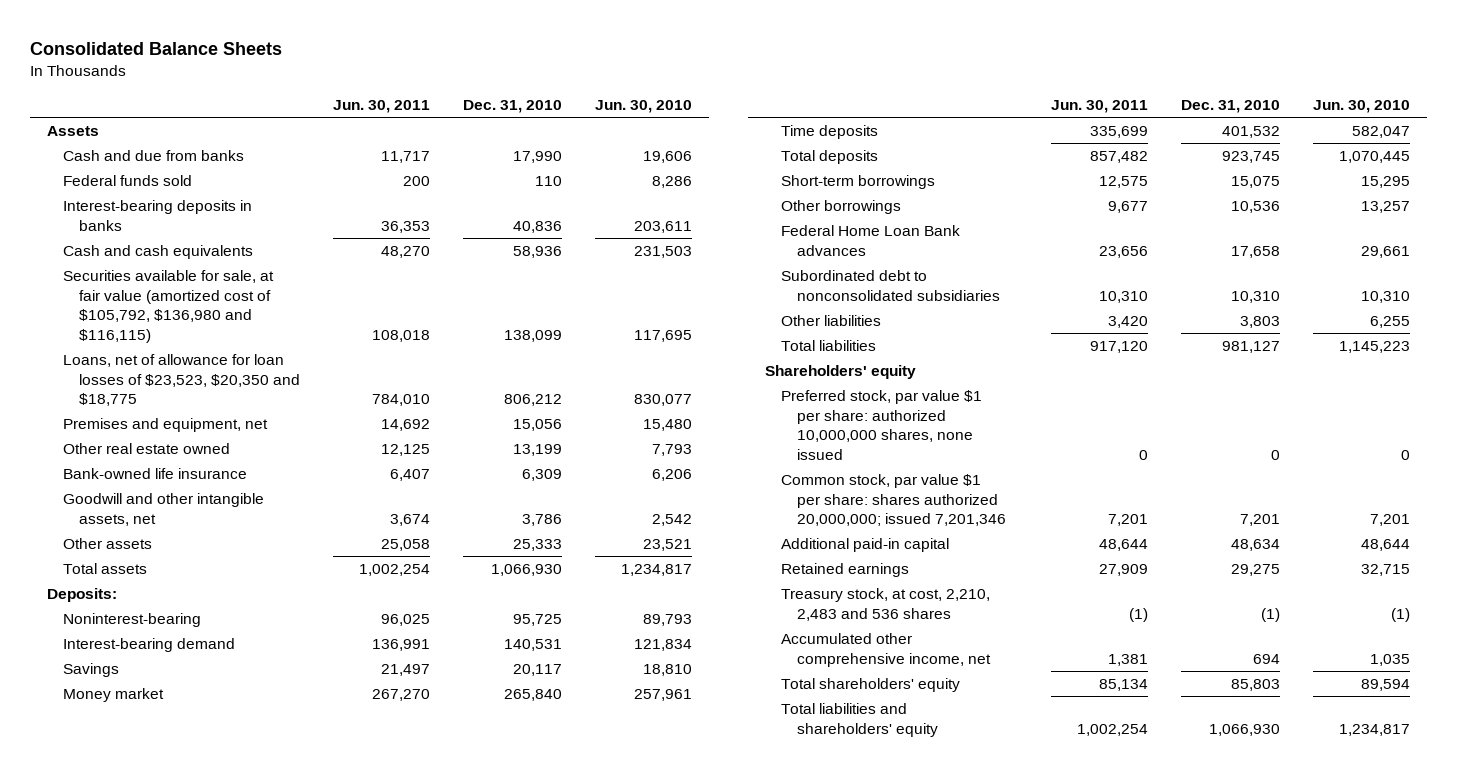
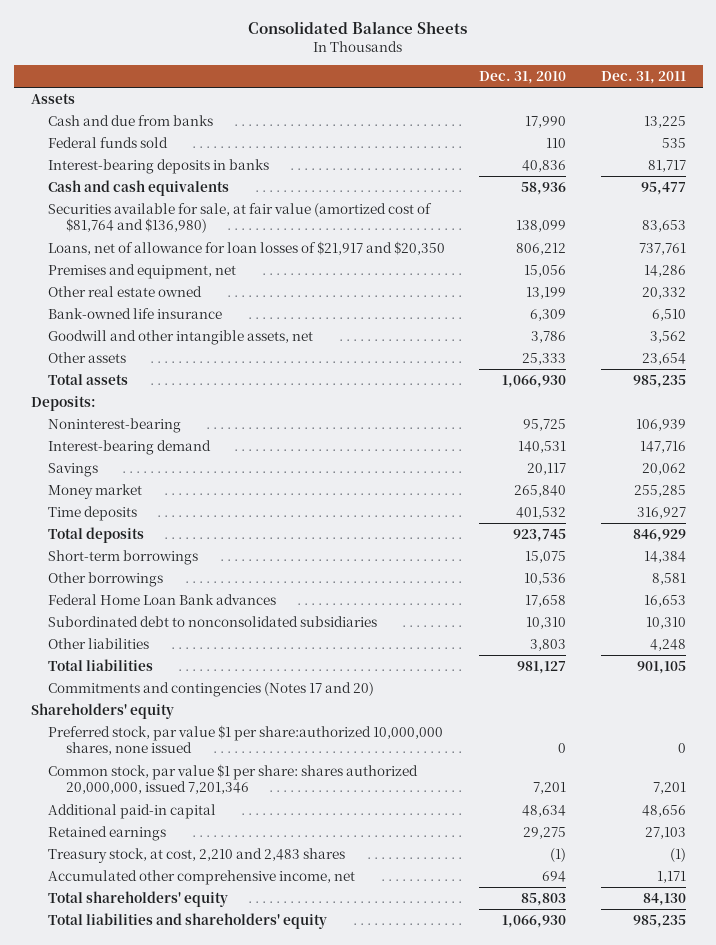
[332,99,430,113] Jun. 30, 2011 -> none
[595,99,693,113] Jun. 30, 2010 -> none
none -> [600,71,686,85] Dec. 31, 2011
[62,270,274,343] Securities available for sale, at fair value (amortized cost of $105,792, $136,980 and $116,115) -> [48,202,433,234] Securities available for sale, at fair value (amortized cost of $81,764 and $136,980)
[62,354,300,407] Loans, net of allowance for loan losses of $23,523, $20,350 and $18,775 -> [48,240,446,255] Loans, net of allowance for loan losses of $21,917 and $20,350
none -> [48,681,375,697] Commitments and contingencies (Notes 17 and 20)
[780,390,982,460] Preferred stock, par value $1 per share: authorized 10,000,000 shares, none issued -> [48,724,444,756] Preferred stock, par value $1 per share:authorized 10,000,000 shares, none issued
[780,474,1006,527] Common stock, par value $1 per share: shares authorized 20,000,000; issued 7,201,346 -> [48,763,419,795] Common stock, par value $1 per share: shares authorized 20,000,000, issued 7,201,346
[780,588,990,621] Treasury stock, at cost, 2,210, 2,483 and 536 shares -> [48,847,346,863] Treasury stock, at cost, 2,210 and 2,483 shares

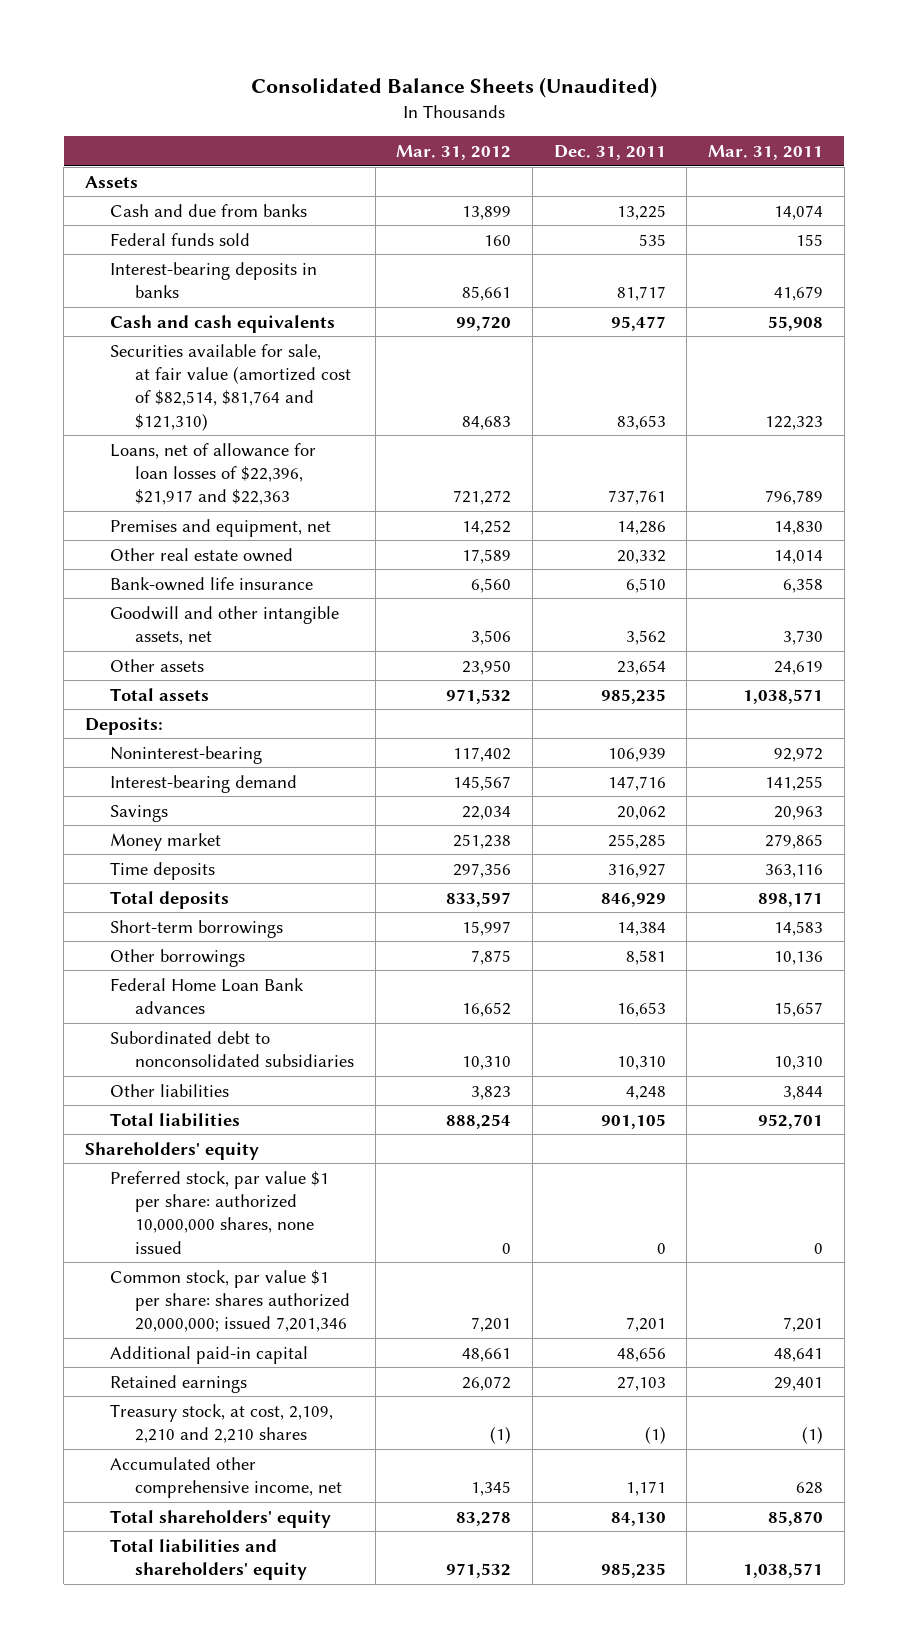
[248,21,468,35] Consolidated Balance Sheets -> [250,76,657,98] Consolidated Balance Sheets (Unaudited)
[479,71,567,85] Dec. 31, 2010 -> none
none -> [396,145,512,161] Mar. 31, 2012
none -> [708,145,824,161] Mar. 31, 2011
[48,202,433,234] Securities available for sale, at fair value (amortized cost of $81,764 and $136,980) -> [109,343,352,431] Securities available for sale, at fair value (amortized cost of $82,514, $81,764 and $121,310)
[48,240,446,255] Loans, net of allowance for loan losses of $21,917 and $20,350 -> [109,442,316,506] Loans, net of allowance for loan losses of $22,396, $21,917 and $22,363
[48,681,375,697] Commitments and contingencies (Notes 17 and 20) -> none
[48,724,444,756] Preferred stock, par value $1 per share:authorized 10,000,000 shares, none issued -> [109,1170,329,1254] Preferred stock, par value $1 per share: authorized 10,000,000 shares, none issued
[48,763,419,795] Common stock, par value $1 per share: shares authorized 20,000,000, issued 7,201,346 -> [109,1269,351,1333] Common stock, par value $1 per share: shares authorized 20,000,000; issued 7,201,346
[48,847,346,863] Treasury stock, at cost, 2,210 and 2,483 shares -> [109,1403,333,1444] Treasury stock, at cost, 2,109, 2,210 and 2,210 shares

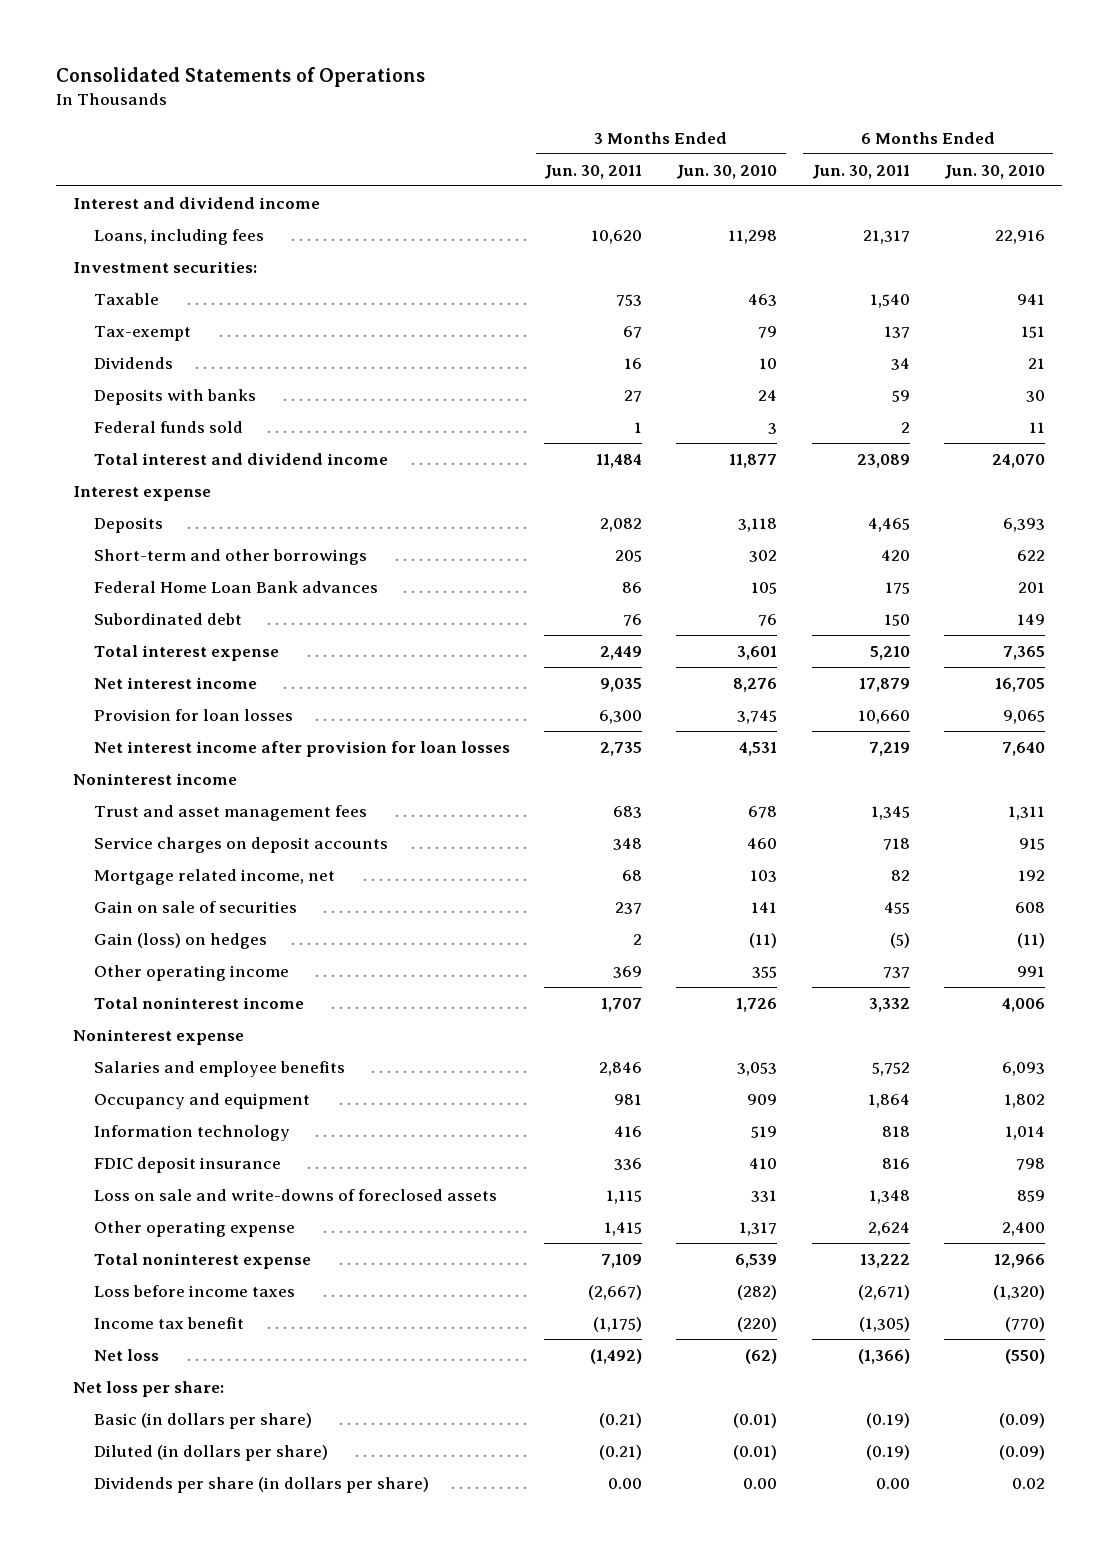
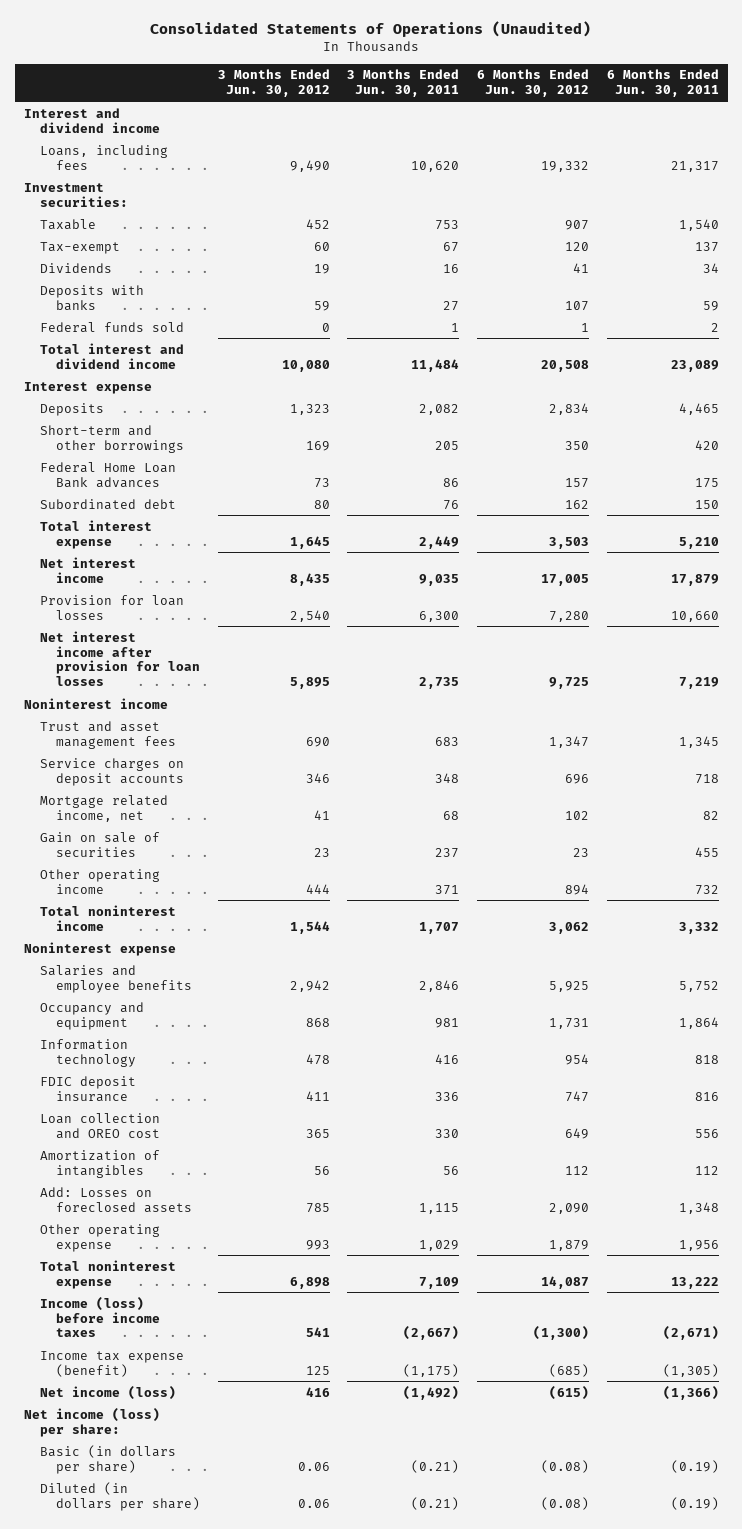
[56,67,426,88] Consolidated Statements of Operations -> [150,21,592,38] Consolidated Statements of Operations (Unaudited)
[676,164,778,179] Jun. 30, 2010 -> none
[943,164,1045,179] Jun. 30, 2010 -> none
none -> [217,69,330,98] 3 Months Ended Jun. 30, 2012
none -> [477,69,590,98] 6 Months Ended Jun. 30, 2012
[93,932,267,949] Gain (loss) on hedges -> none
[613,965,643,978] 369 -> [435,884,460,895] 371
[882,966,910,978] 737 -> [694,884,719,895] 732
none -> [39,1112,160,1139] Loan collection and OREO cost
none -> [39,1149,160,1178] Amortization of intangibles
[93,1188,497,1201] Loss on sale and write-downs of foreclosed assets -> [39,1186,192,1213] Add: Losses on foreclosed assets
[604,1221,643,1236] 1,415 -> [419,1239,460,1251] 1,029
[867,1221,910,1236] 2,624 -> [678,1239,719,1251] 1,956
[93,1284,295,1297] Loss before income taxes -> [39,1296,160,1338] Income (loss) before income taxes
[93,1316,244,1329] Income tax benefit -> [39,1350,184,1377] Income tax expense (benefit)
[93,1348,159,1361] Net loss -> [39,1385,176,1400] Net income (loss)
[73,1380,225,1397] Net loss per share: -> [23,1407,160,1437] Net income (loss) per share:
[93,1476,429,1493] Dividends per share (in dollars per share) -> none

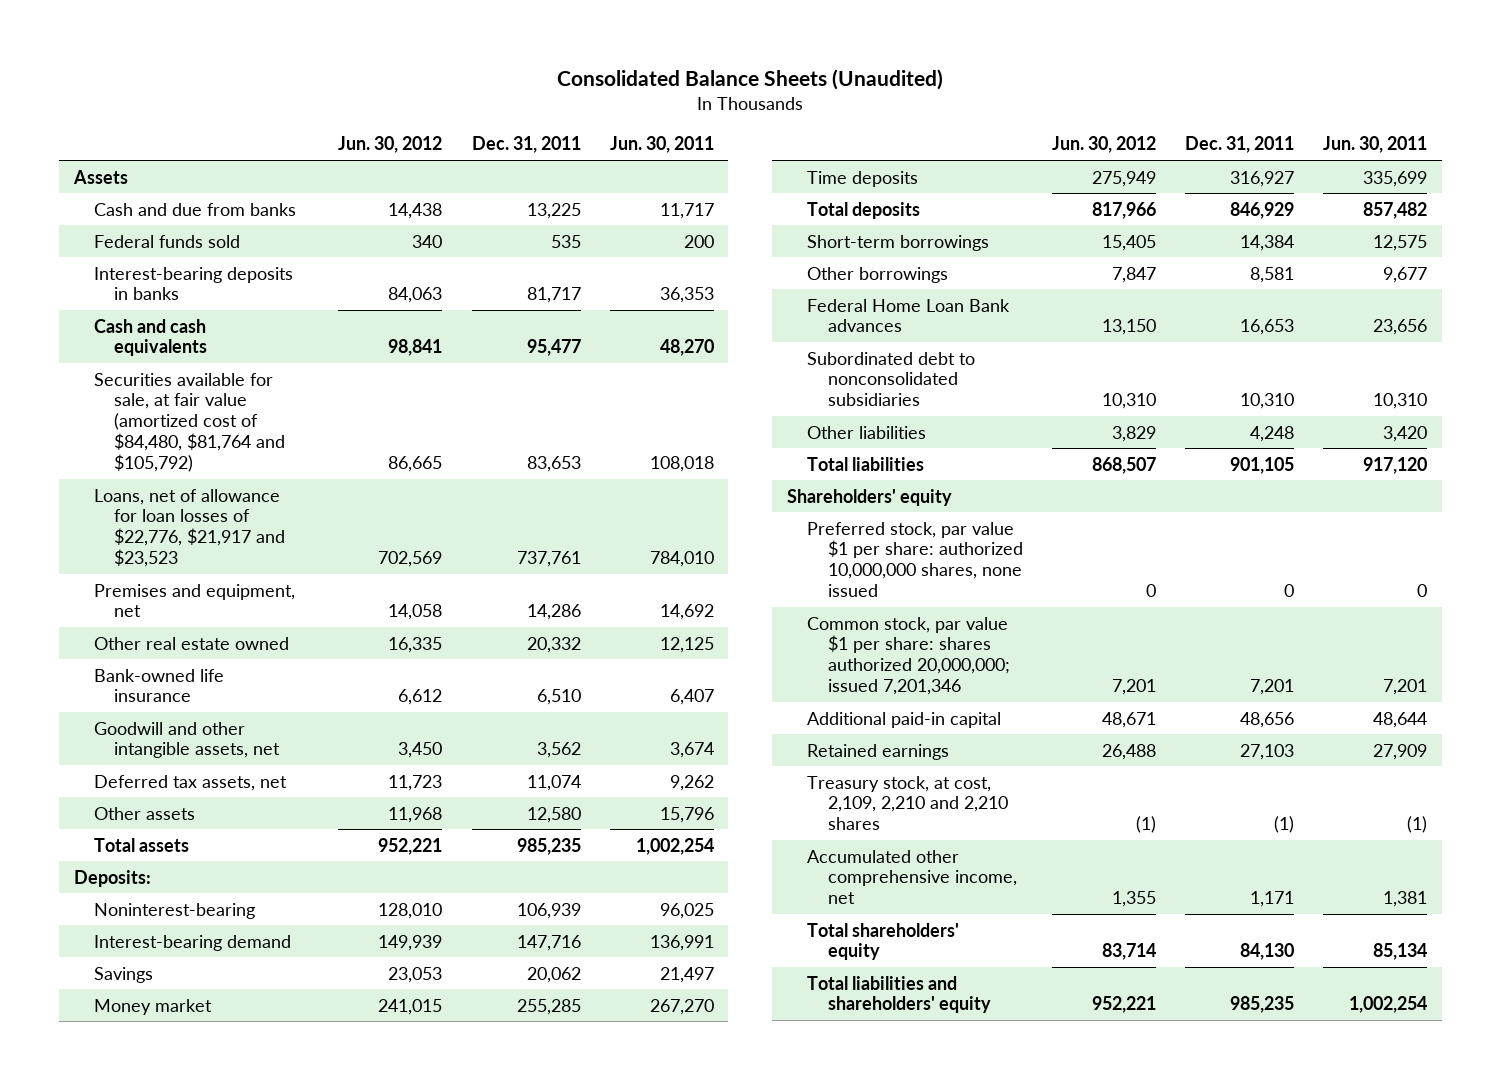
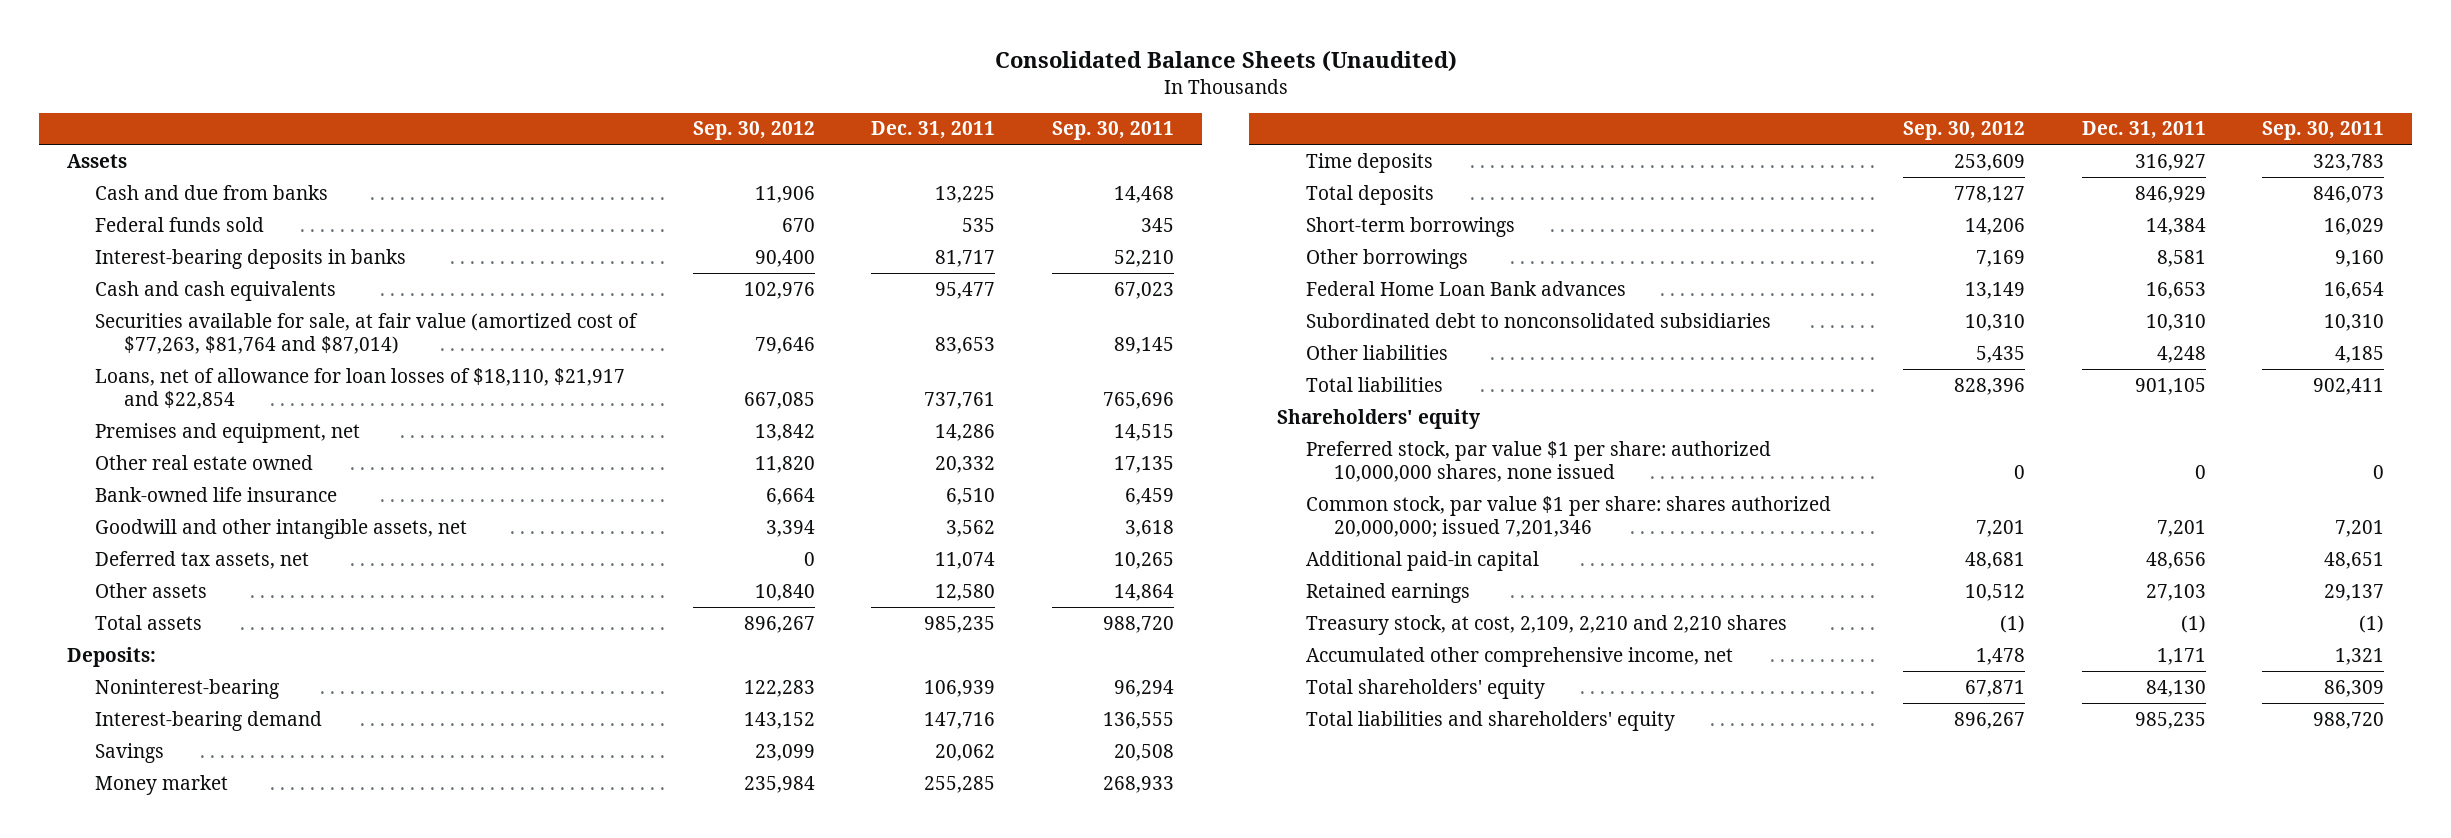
[338,136,443,154] Jun. 30, 2012 -> none
[609,136,714,154] Jun. 30, 2011 -> none
none -> [692,121,815,141] Sep. 30, 2012
none -> [1051,121,1174,141] Sep. 30, 2011
[93,372,286,473] Securities available for sale, at fair value (amortized cost of $84,480, $81,764 and $105,792) -> [95,312,639,355] Securities available for sale, at fair value (amortized cost of $77,263, $81,764 and $87,014)
[93,488,286,568] Loans, net of allowance for loan losses of $22,776, $21,917 and $23,523 -> [95,367,626,410] Loans, net of allowance for loan losses of $18,110, $21,917 and $22,854

